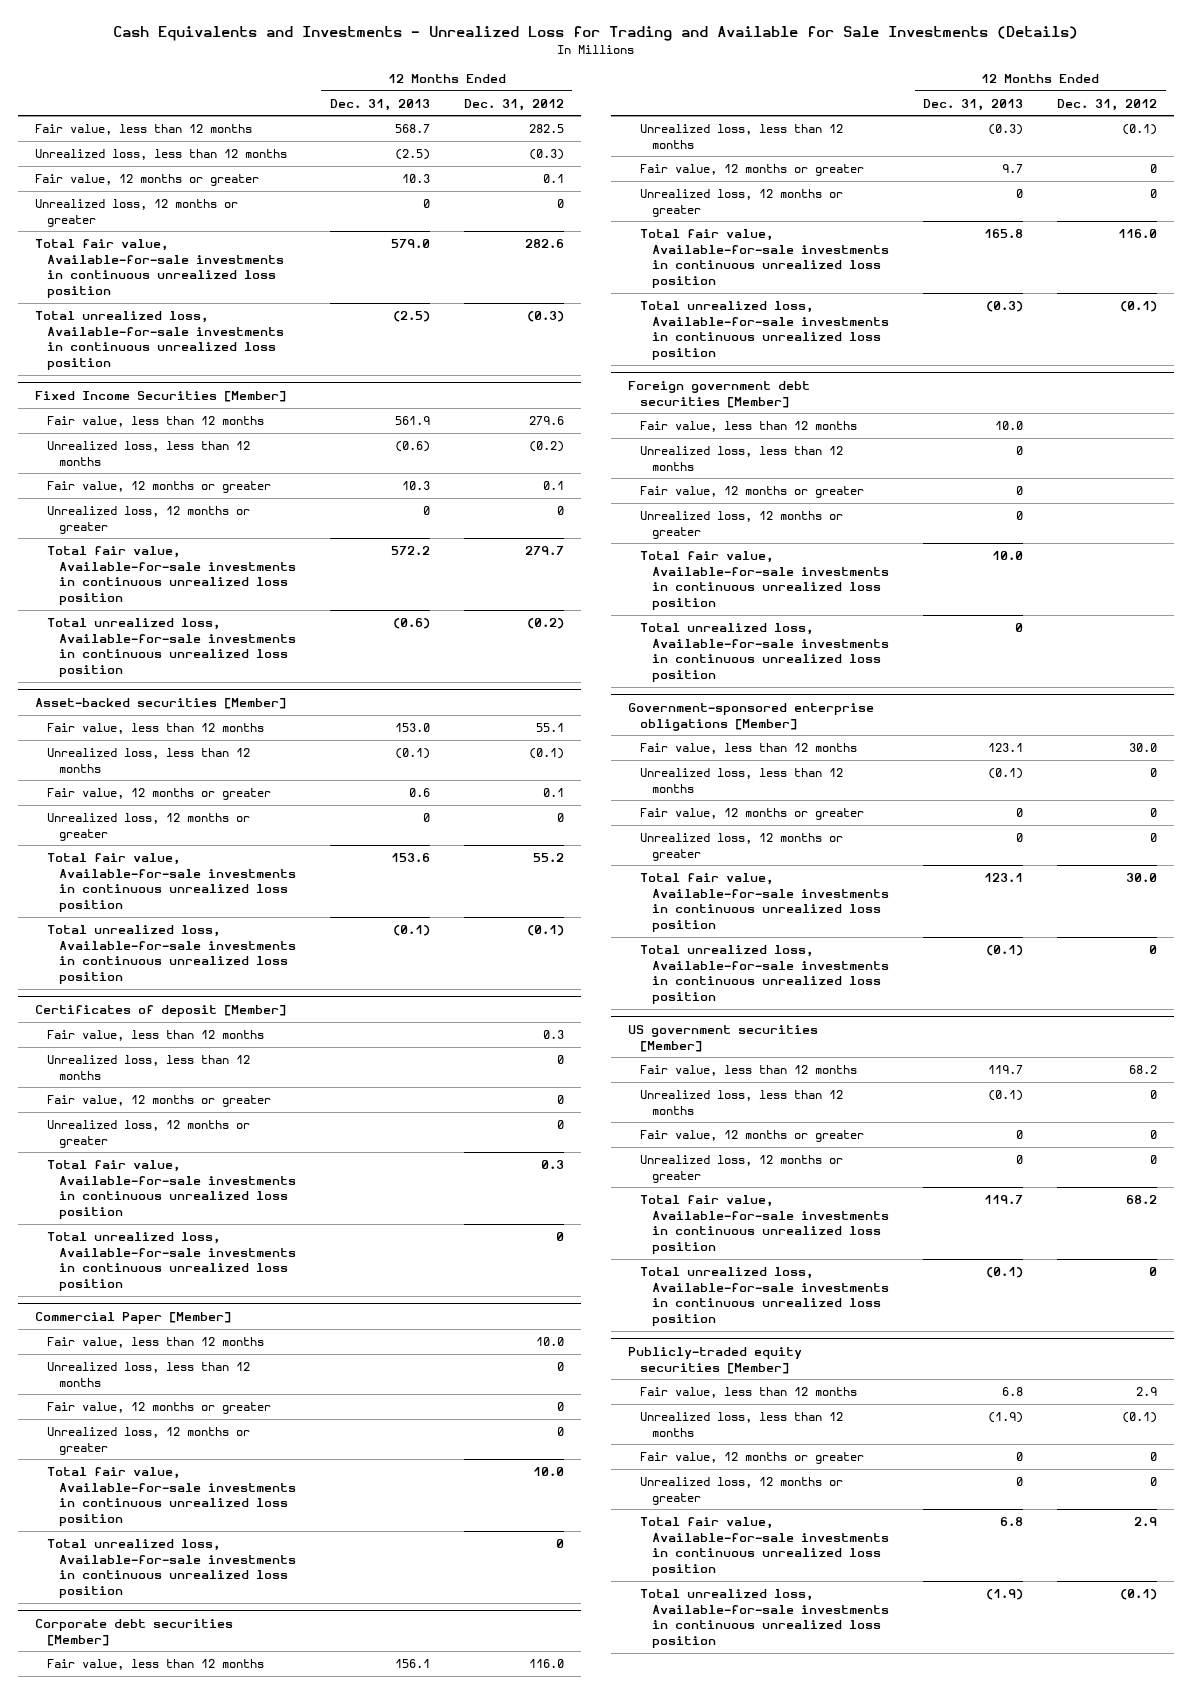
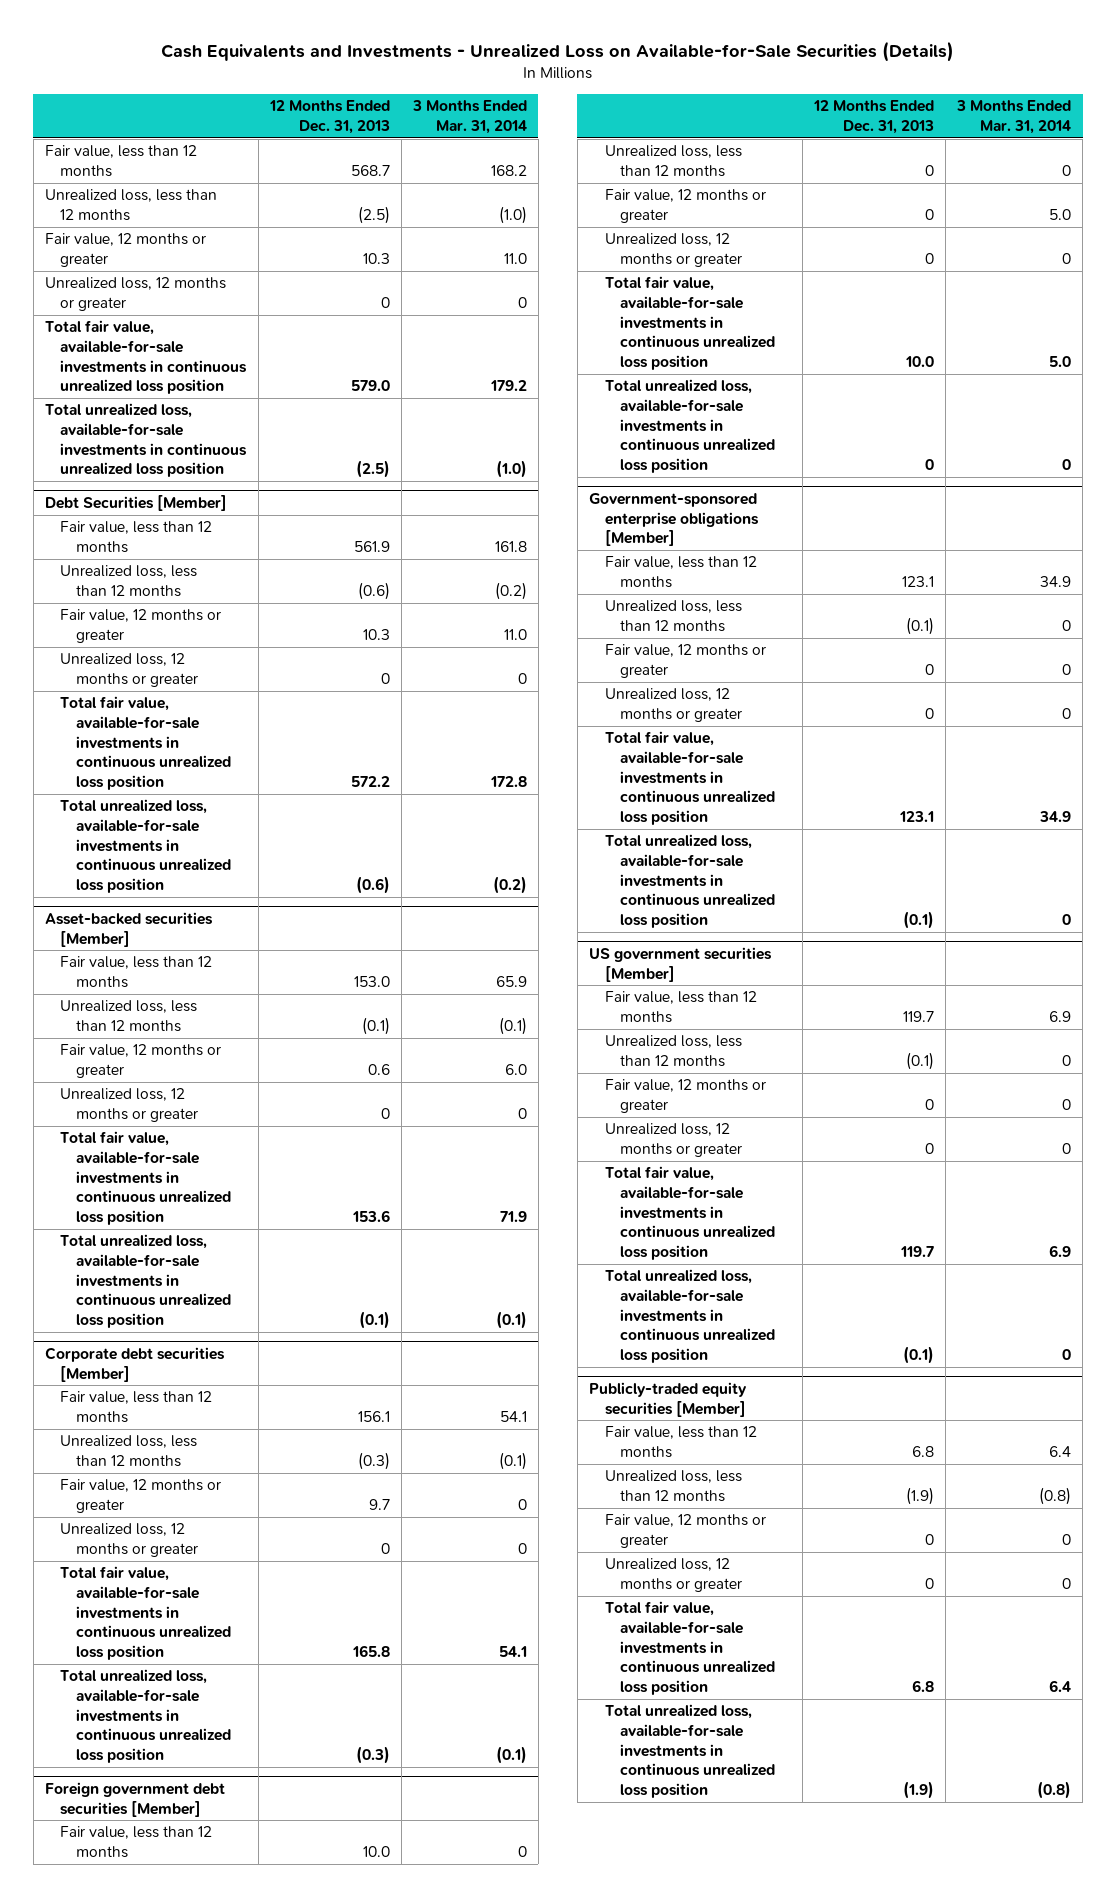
[113,26,1079,42] Cash Equivalents and Investments - Unrealized Loss for Trading and Available for Sale Investments (Details) -> [160,41,954,63] Cash Equivalents and Investments - Unrealized Loss on Available-for-Sale Securities (Details)
[463,98,564,111] Dec. 31, 2012 -> none
none -> [411,100,527,134] 3 Months Ended Mar. 31, 2014
[35,390,287,402] Fixed Income Securities [Member] -> none
[35,238,285,299] Total fair value, Available-for-sale investments in continuous unrealized loss position -> [44,320,248,395] Total fair value, available-for-sale investments in continuous unrealized loss position
[35,310,285,371] Total unrealized loss, Available-for-sale investments in continuous unrealized loss position -> [44,403,248,478] Total unrealized loss, available-for-sale investments in continuous unrealized loss position
none -> [44,495,227,512] Debt Securities [Member]
[47,545,297,606] Total fair value, Available-for-sale investments in continuous unrealized loss position -> [60,696,232,790] Total fair value, available-for-sale investments in continuous unrealized loss position
[47,617,297,678] Total unrealized loss, Available-for-sale investments in continuous unrealized loss position -> [60,799,232,893] Total unrealized loss, available-for-sale investments in continuous unrealized loss position
[35,1004,287,1017] Certificates of deposit [Member] -> none
[47,1029,265,1041] Fair value, less than 12 months -> none
[47,1054,251,1080] Unrealized loss, less than 12 months -> none
[47,1094,272,1107] Fair value, 12 months or greater -> none
[47,1119,251,1148] Unrealized loss, 12 months or greater -> none
[47,1159,297,1220] Total fair value, Available-for-sale investments in continuous unrealized loss position -> none
[47,1231,297,1292] Total unrealized loss, Available-for-sale investments in continuous unrealized loss position -> none
[35,1311,232,1324] Commercial Paper [Member] -> none
[47,1336,265,1348] Fair value, less than 12 months -> none
[47,1361,251,1387] Unrealized loss, less than 12 months -> none
[47,1401,272,1414] Fair value, 12 months or greater -> none
[47,1426,251,1455] Unrealized loss, 12 months or greater -> none
[47,1466,297,1527] Total fair value, Available-for-sale investments in continuous unrealized loss position -> none
[47,1538,297,1599] Total unrealized loss, Available-for-sale investments in continuous unrealized loss position -> none
[47,852,297,913] Total fair value, Available-for-sale investments in continuous unrealized loss position -> [60,1131,232,1225] Total fair value, available-for-sale investments in continuous unrealized loss position
[47,924,297,985] Total unrealized loss, Available-for-sale investments in continuous unrealized loss position -> [60,1234,232,1328] Total unrealized loss, available-for-sale investments in continuous unrealized loss position
[640,228,890,289] Total fair value, Available-for-sale investments in continuous unrealized loss position -> [60,1566,232,1660] Total fair value, available-for-sale investments in continuous unrealized loss position
[640,300,890,361] Total unrealized loss, Available-for-sale investments in continuous unrealized loss position -> [60,1669,232,1763] Total unrealized loss, available-for-sale investments in continuous unrealized loss position
[640,550,890,611] Total fair value, Available-for-sale investments in continuous unrealized loss position -> [604,276,776,370] Total fair value, available-for-sale investments in continuous unrealized loss position
[640,622,890,683] Total unrealized loss, Available-for-sale investments in continuous unrealized loss position -> [604,379,776,473] Total unrealized loss, available-for-sale investments in continuous unrealized loss position
[640,872,890,933] Total fair value, Available-for-sale investments in continuous unrealized loss position -> [604,731,776,825] Total fair value, available-for-sale investments in continuous unrealized loss position
[640,944,890,1005] Total unrealized loss, Available-for-sale investments in continuous unrealized loss position -> [604,834,776,928] Total unrealized loss, available-for-sale investments in continuous unrealized loss position
[640,1194,890,1255] Total fair value, Available-for-sale investments in continuous unrealized loss position -> [604,1166,776,1260] Total fair value, available-for-sale investments in continuous unrealized loss position
[640,1266,890,1327] Total unrealized loss, Available-for-sale investments in continuous unrealized loss position -> [604,1269,776,1363] Total unrealized loss, available-for-sale investments in continuous unrealized loss position
[640,1516,890,1577] Total fair value, Available-for-sale investments in continuous unrealized loss position -> [604,1601,776,1695] Total fair value, available-for-sale investments in continuous unrealized loss position
[640,1588,890,1649] Total unrealized loss, Available-for-sale investments in continuous unrealized loss position -> [604,1704,776,1798] Total unrealized loss, available-for-sale investments in continuous unrealized loss position

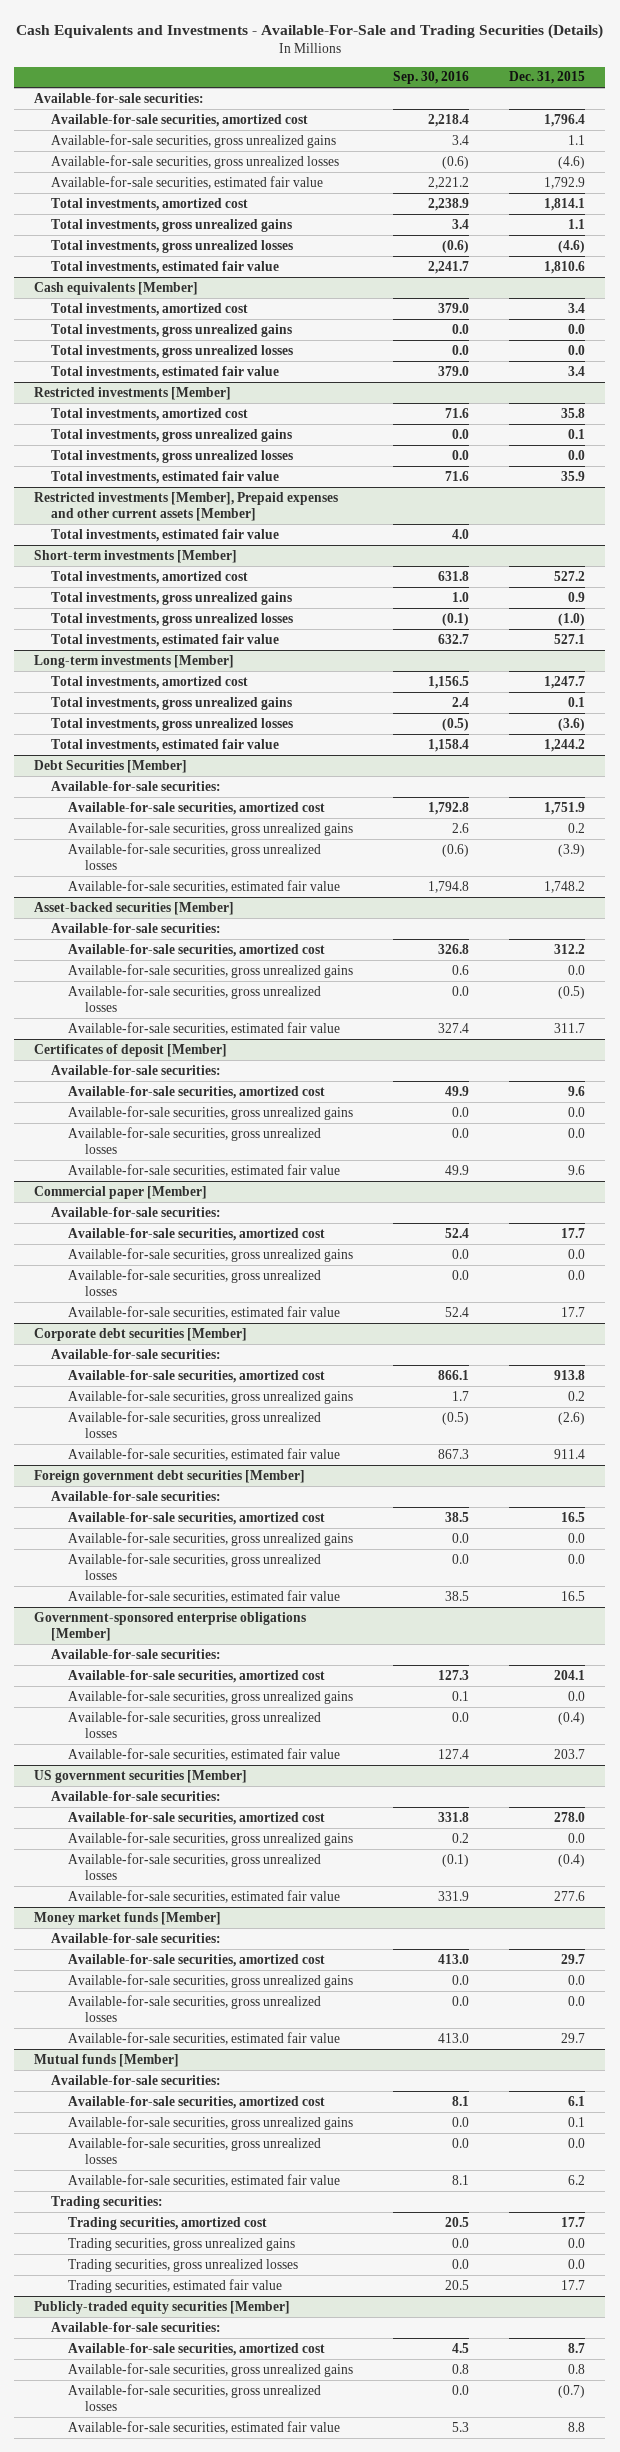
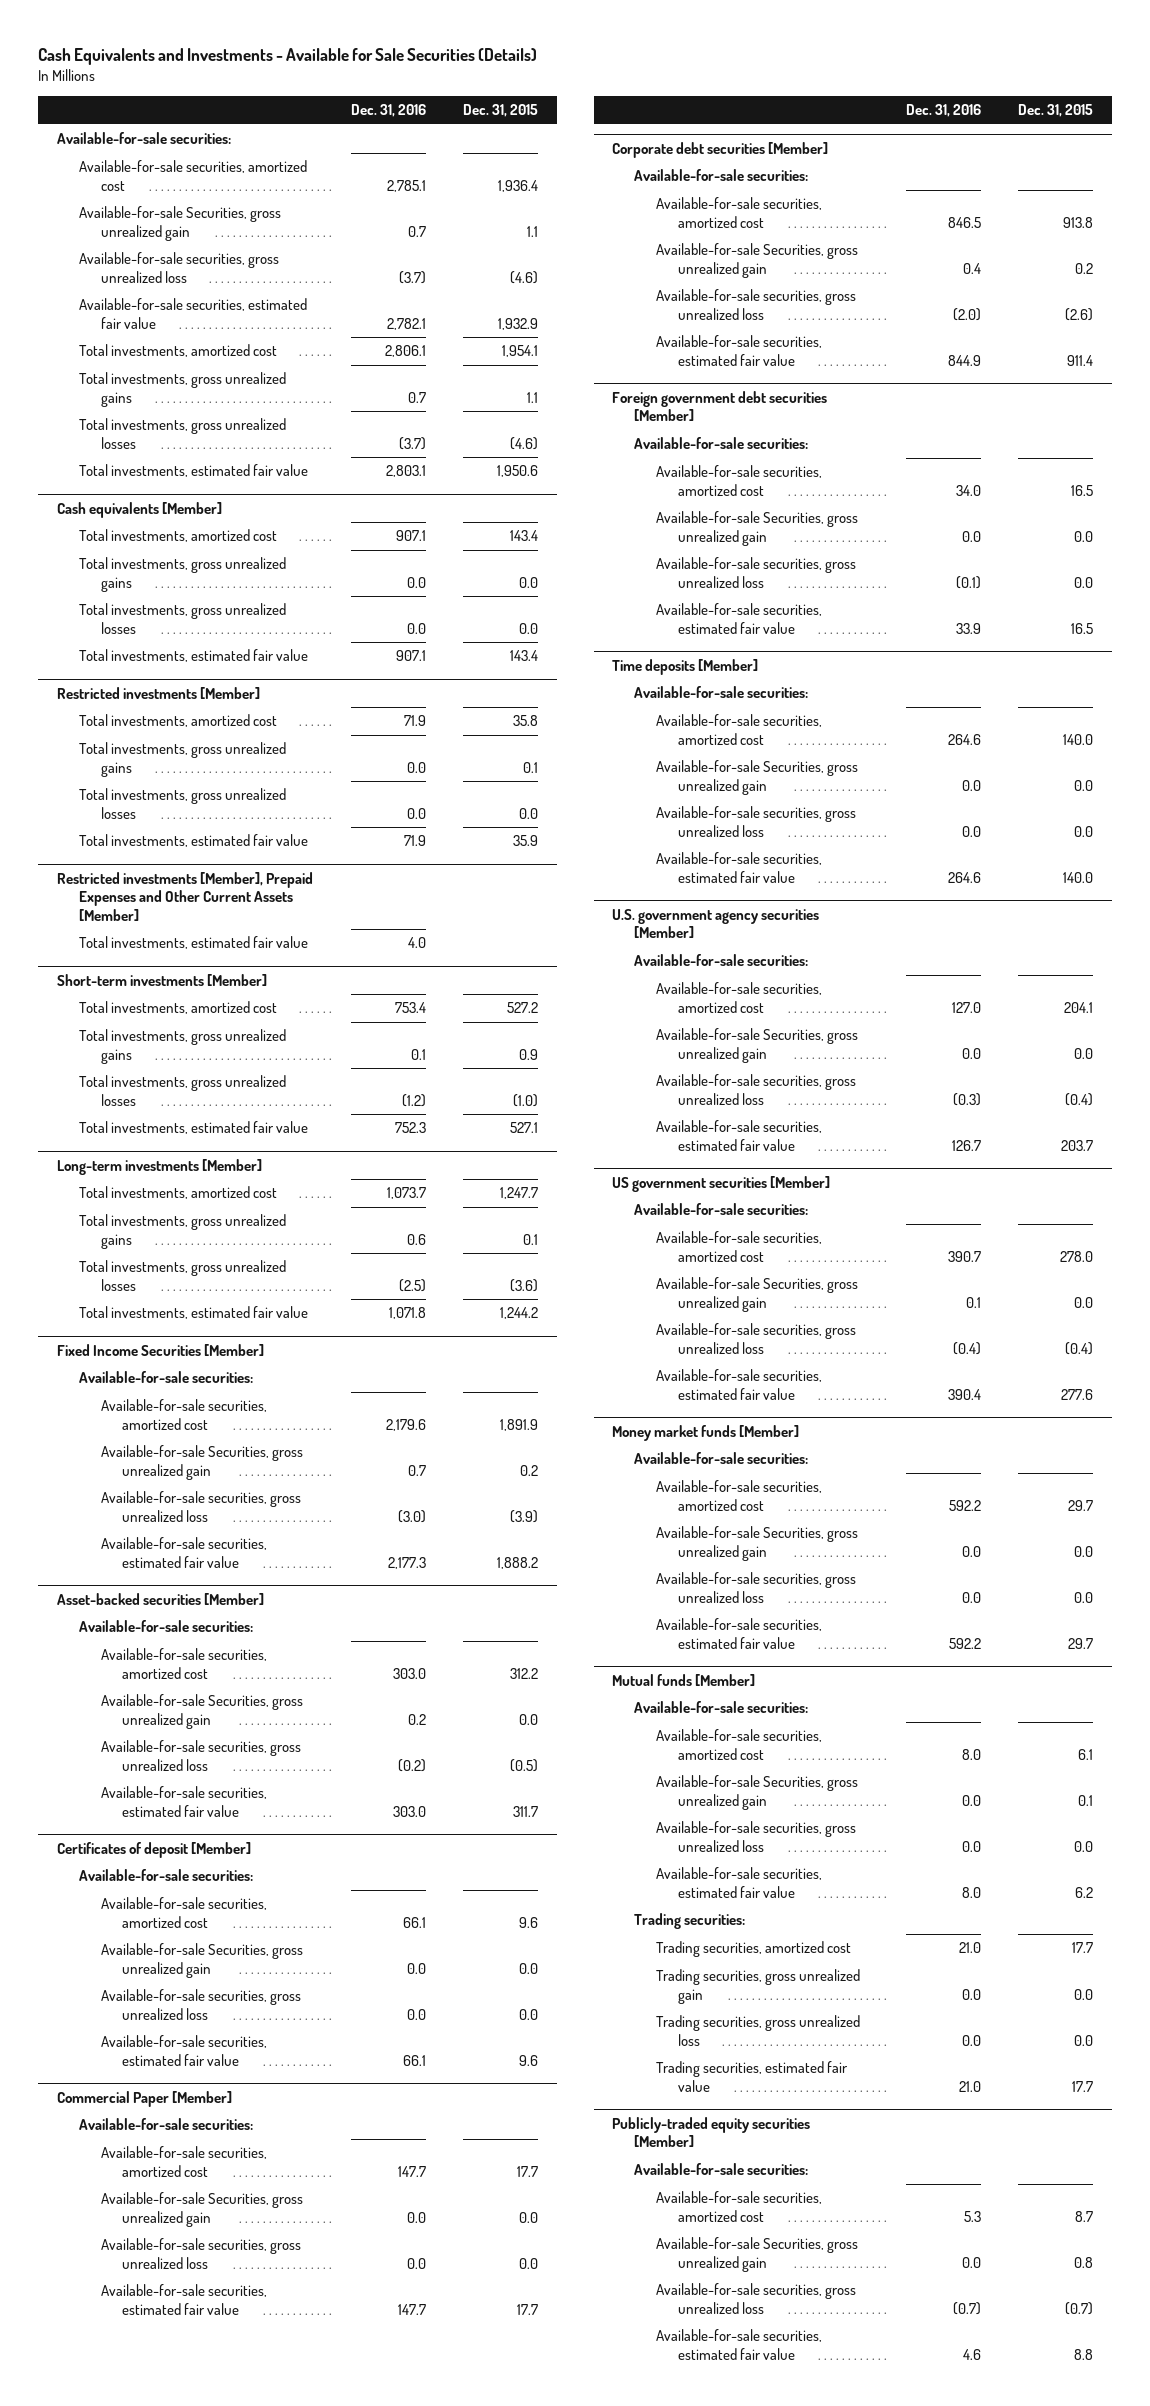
[15,24,603,40] Cash Equivalents and Investments - Available-For-Sale and Trading Securities (Details) -> [38,48,538,66] Cash Equivalents and Investments - Available for Sale Securities (Details)
[393,71,470,85] Sep. 30, 2016 -> none
none -> [350,104,426,118] Dec. 31, 2016
[544,113,586,127] 1,796.4 -> [498,179,539,192] 1,936.4
[51,133,337,148] Available-for-sale securities, gross unrealized gains -> [78,206,281,241] Available-for-sale Securities, gross unrealized gain
[51,154,340,169] Available-for-sale securities, gross unrealized losses -> [78,252,279,283] Available-for-sale securities, gross unrealized loss
[544,176,586,189] 1,792.9 -> [498,317,539,330] 1,932.9
[544,197,586,211] 1,814.1 -> [502,345,539,358] 1,954.1
[544,260,586,274] 1,810.6 -> [497,465,539,478] 1,950.6
[568,302,586,313] 3.4 -> [510,530,539,542] 143.4
[568,365,586,376] 3.4 -> [510,650,539,662] 143.4
[34,491,339,521] Restricted investments [Member], Prepaid expenses and other current assets [Member] -> [57,871,314,921] Restricted investments [Member], Prepaid Expenses and Other Current Assets [Member]
[34,759,188,773] Debt Securities [Member] -> [57,1343,265,1356] Fixed Income Securities [Member]
[544,801,586,815] 1,751.9 -> [500,1418,539,1431] 1,891.9
[67,821,353,836] Available-for-sale securities, gross unrealized gains -> [100,1445,303,1480] Available-for-sale Securities, gross unrealized gain
[67,842,321,870] Available-for-sale securities, gross unrealized losses -> [100,1491,301,1522] Available-for-sale securities, gross unrealized loss
[544,880,586,893] 1,748.2 -> [497,1556,539,1569] 1,888.2
[67,963,353,978] Available-for-sale securities, gross unrealized gains -> [100,1694,303,1729] Available-for-sale Securities, gross unrealized gain
[67,984,321,1012] Available-for-sale securities, gross unrealized losses -> [100,1740,301,1771] Available-for-sale securities, gross unrealized loss
[67,1105,353,1120] Available-for-sale securities, gross unrealized gains -> [100,1943,303,1978] Available-for-sale Securities, gross unrealized gain
[67,1126,321,1154] Available-for-sale securities, gross unrealized losses -> [100,1989,301,2020] Available-for-sale securities, gross unrealized loss
[34,1185,208,1199] Commercial paper [Member] -> [57,2090,233,2107] Commercial Paper [Member]
[67,1247,353,1262] Available-for-sale securities, gross unrealized gains -> [100,2192,303,2227] Available-for-sale Securities, gross unrealized gain
[67,1268,321,1296] Available-for-sale securities, gross unrealized losses -> [100,2238,301,2269] Available-for-sale securities, gross unrealized loss
[67,1389,353,1404] Available-for-sale securities, gross unrealized gains -> [655,243,858,278] Available-for-sale Securities, gross unrealized gain
[67,1410,321,1438] Available-for-sale securities, gross unrealized losses -> [655,289,856,320] Available-for-sale securities, gross unrealized loss
[67,1531,353,1546] Available-for-sale securities, gross unrealized gains -> [655,511,858,546] Available-for-sale Securities, gross unrealized gain
[67,1552,321,1580] Available-for-sale securities, gross unrealized losses -> [655,557,856,588] Available-for-sale securities, gross unrealized loss
[34,1611,307,1641] Government-sponsored enterprise obligations [Member] -> none
none -> [612,658,759,675] Time deposits [Member]
none -> [655,714,822,745] Available-for-sale securities, amortized cost
none -> [655,760,858,795] Available-for-sale Securities, gross unrealized gain
none -> [655,806,856,837] Available-for-sale securities, gross unrealized loss
none -> [655,852,822,883] Available-for-sale securities, estimated fair value
none -> [612,908,820,939] U.S. government agency securities [Member]
none -> [634,954,809,967] Available-for-sale securities:
[67,1689,353,1704] Available-for-sale securities, gross unrealized gains -> [655,1028,858,1063] Available-for-sale Securities, gross unrealized gain
[67,1710,321,1738] Available-for-sale securities, gross unrealized losses -> [655,1074,856,1105] Available-for-sale securities, gross unrealized loss
[67,1831,353,1846] Available-for-sale securities, gross unrealized gains -> [655,1277,858,1312] Available-for-sale Securities, gross unrealized gain
[67,1852,321,1880] Available-for-sale securities, gross unrealized losses -> [655,1323,856,1354] Available-for-sale securities, gross unrealized loss
[67,1973,353,1988] Available-for-sale securities, gross unrealized gains -> [655,1526,858,1561] Available-for-sale Securities, gross unrealized gain
[67,1994,321,2022] Available-for-sale securities, gross unrealized losses -> [655,1572,856,1603] Available-for-sale securities, gross unrealized loss
[67,2115,353,2130] Available-for-sale securities, gross unrealized gains -> [655,1775,858,1810] Available-for-sale Securities, gross unrealized gain
[67,2136,321,2164] Available-for-sale securities, gross unrealized losses -> [655,1821,856,1852] Available-for-sale securities, gross unrealized loss
[67,2237,295,2251] Trading securities, gross unrealized gains -> [655,1969,860,2004] Trading securities, gross unrealized gain
[67,2258,298,2272] Trading securities, gross unrealized losses -> [655,2015,860,2046] Trading securities, gross unrealized loss
[67,2362,353,2377] Available-for-sale securities, gross unrealized gains -> [655,2237,858,2272] Available-for-sale Securities, gross unrealized gain
[67,2383,321,2411] Available-for-sale securities, gross unrealized losses -> [655,2283,856,2314] Available-for-sale securities, gross unrealized loss

